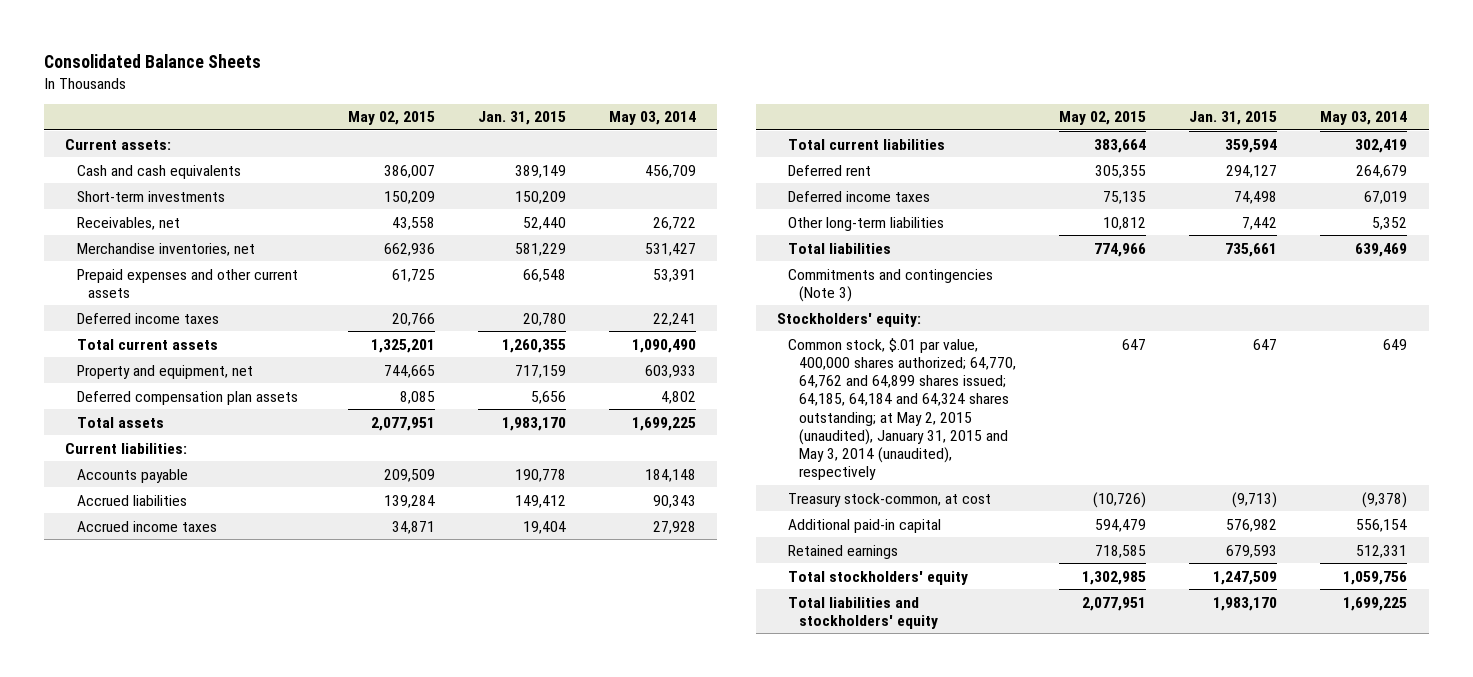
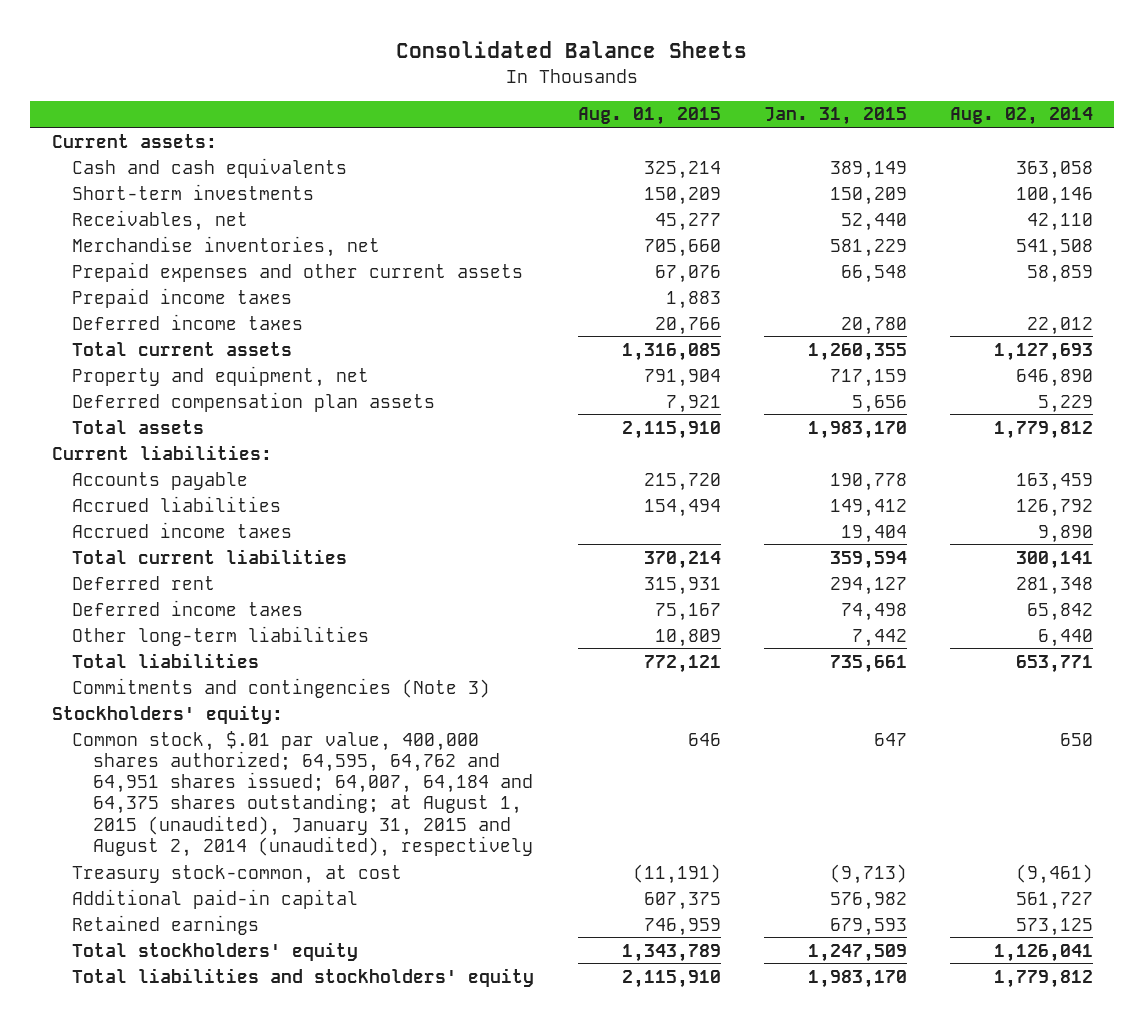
[347,111,435,126] May 02, 2015 -> none
[608,111,696,126] May 03, 2014 -> none
none -> [577,107,721,126] Aug. 01, 2015
none -> [949,107,1093,126] Aug. 02, 2014
none -> [72,287,293,308] Prepaid income taxes
[788,337,1017,481] Common stock, $.01 par value, 400,000 shares authorized; 64,770, 64,762 and 64,899 shares issued; 64,185, 64,184 and 64,324 shares outstanding; at May 2, 2015 (unaudited), January 31, 2015 and May 3, 2014 (unaudited), respectively -> [72,730,534,857] Common stock, $.01 par value, 400,000 shares authorized; 64,595, 64,762 and 64,951 shares issued; 64,007, 64,184 and 64,375 shares outstanding; at August 1, 2015 (unaudited), January 31, 2015 and August 2, 2014 (unaudited), respectively

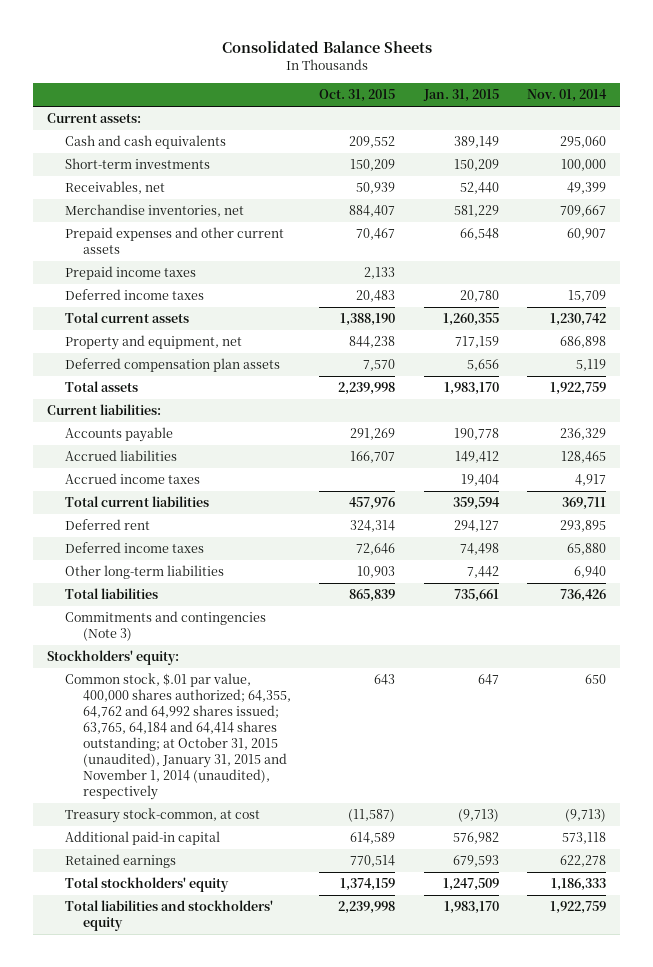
[577,107,721,126] Aug. 01, 2015 -> none
[949,107,1093,126] Aug. 02, 2014 -> none
none -> [319,88,396,102] Oct. 31, 2015
none -> [527,88,608,102] Nov. 01, 2014
[72,730,534,857] Common stock, $.01 par value, 400,000 shares authorized; 64,595, 64,762 and 64,951 shares issued; 64,007, 64,184 and 64,375 shares outstanding; at August 1, 2015 (unaudited), January 31, 2015 and August 2, 2014 (unaudited), respectively -> [65,673,291,800] Common stock, $.01 par value, 400,000 shares authorized; 64,355, 64,762 and 64,992 shares issued; 63,765, 64,184 and 64,414 shares outstanding; at October 31, 2015 (unaudited), January 31, 2015 and November 1, 2014 (unaudited), respectively

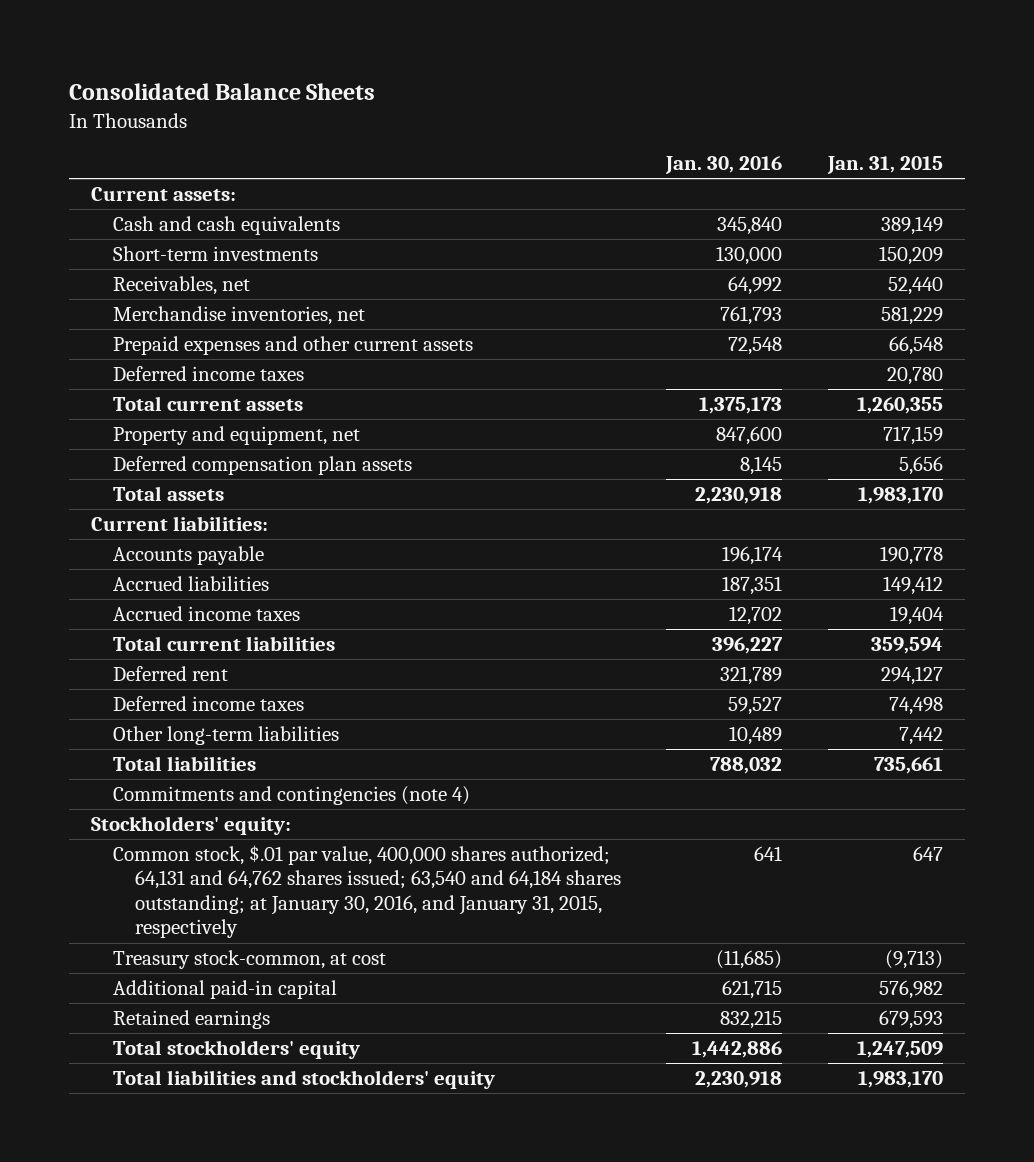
[319,88,396,102] Oct. 31, 2015 -> none
[527,88,608,102] Nov. 01, 2014 -> none
none -> [665,155,783,174] Jan. 30, 2016
[65,266,197,281] Prepaid income taxes -> none
[65,611,267,642] Commitments and contingencies (Note 3) -> [113,786,471,806] Commitments and contingencies (note 4)
[65,673,291,800] Common stock, $.01 par value, 400,000 shares authorized; 64,355, 64,762 and 64,992 shares issued; 63,765, 64,184 and 64,414 shares outstanding; at October 31, 2015 (unaudited), January 31, 2015 and November 1, 2014 (unaudited), respectively -> [113,845,622,939] Common stock, $.01 par value, 400,000 shares authorized; 64,131 and 64,762 shares issued; 63,540 and 64,184 shares outstanding; at January 30, 2016, and January 31, 2015, respectively

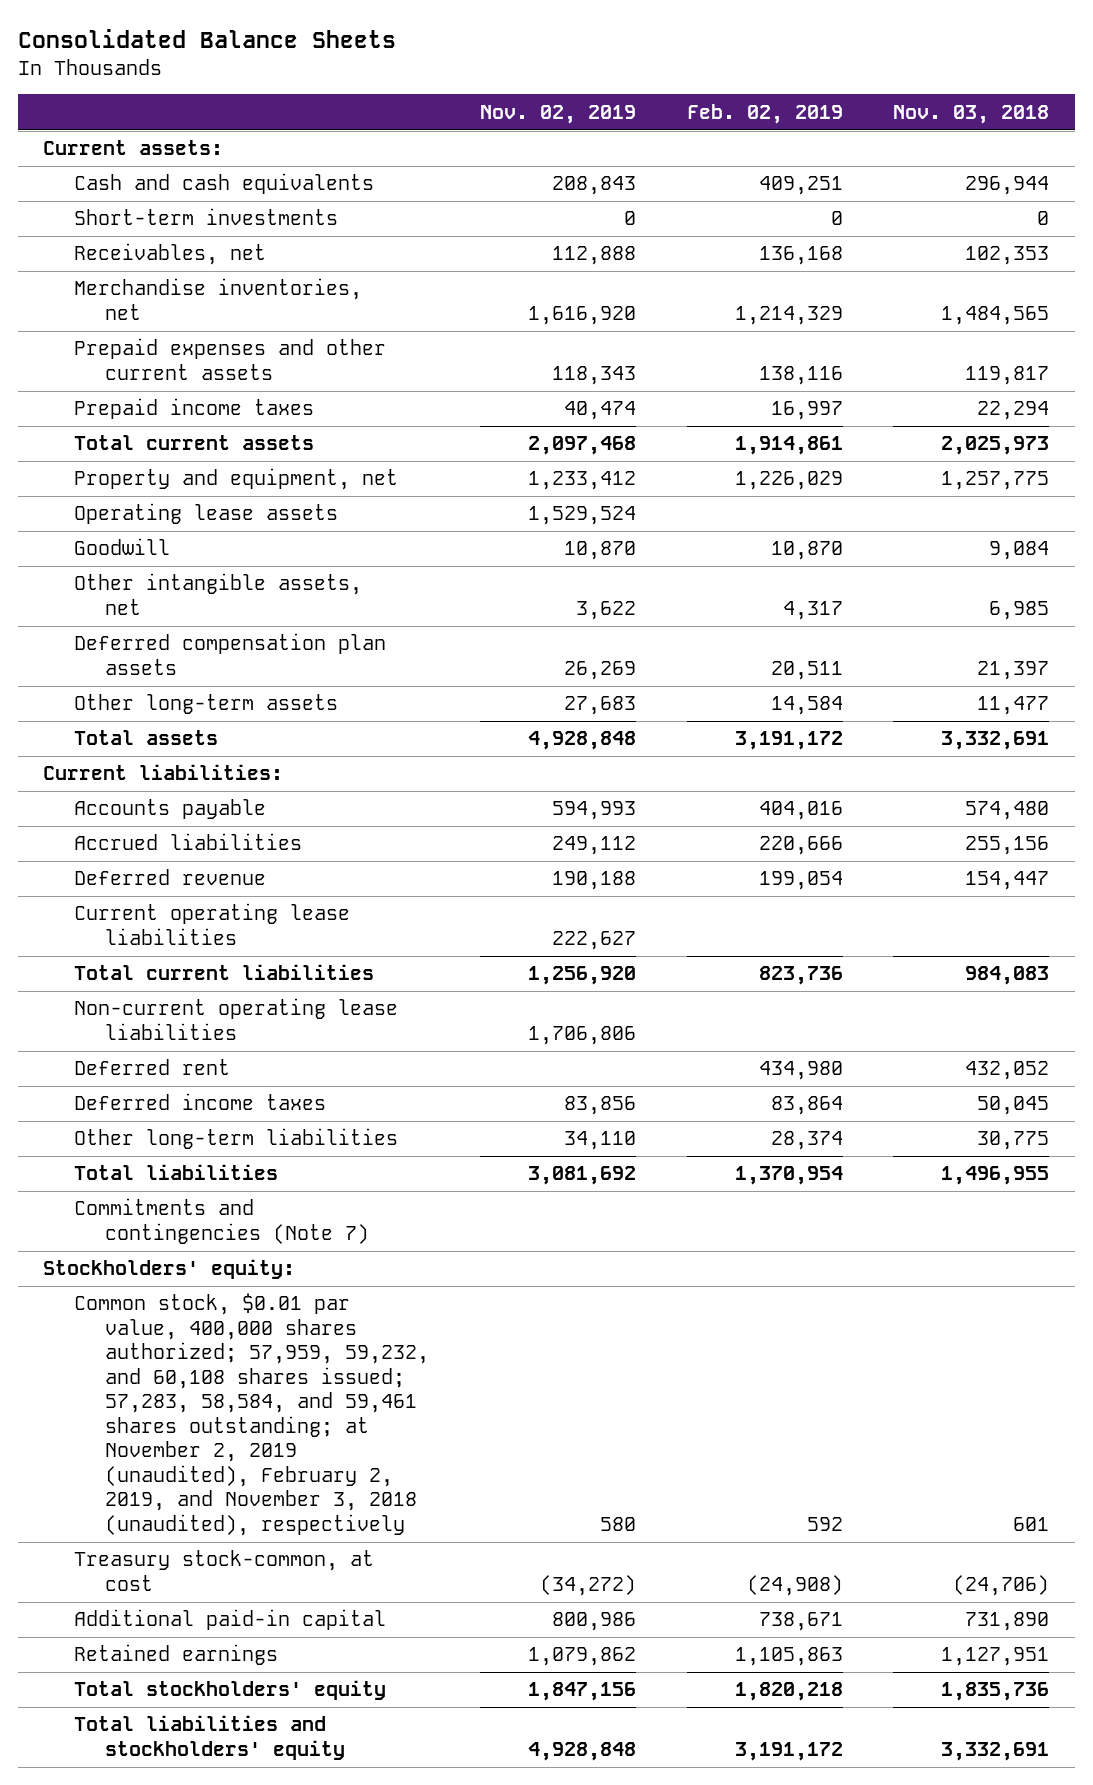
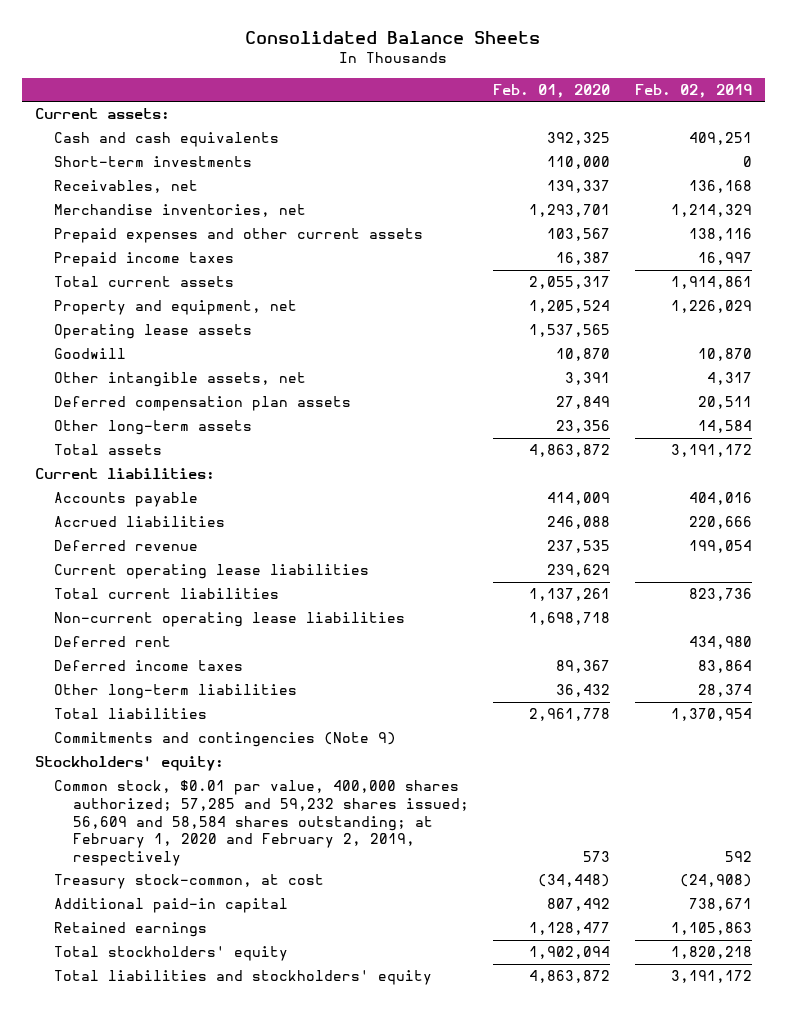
[479,104,636,124] Nov. 02, 2019 -> none
[893,104,1050,124] Nov. 03, 2018 -> none
none -> [493,83,611,98] Feb. 01, 2020
[74,1198,370,1244] Commitments and contingencies (Note 7) -> [53,732,396,748] Commitments and contingencies (Note 9)
[74,1293,430,1537] Common stock, $0.01 par value, 400,000 shares authorized; 57,959, 59,232, and 60,108 shares issued; 57,283, 58,584, and 59,461 shares outstanding; at November 2, 2019 (unaudited), February 2, 2019, and November 3, 2018 (unaudited), respectively -> [53,780,469,866] Common stock, $0.01 par value, 400,000 shares authorized; 57,285 and 59,232 shares issued; 56,609 and 58,584 shares outstanding; at February 1, 2020 and February 2, 2019, respectively

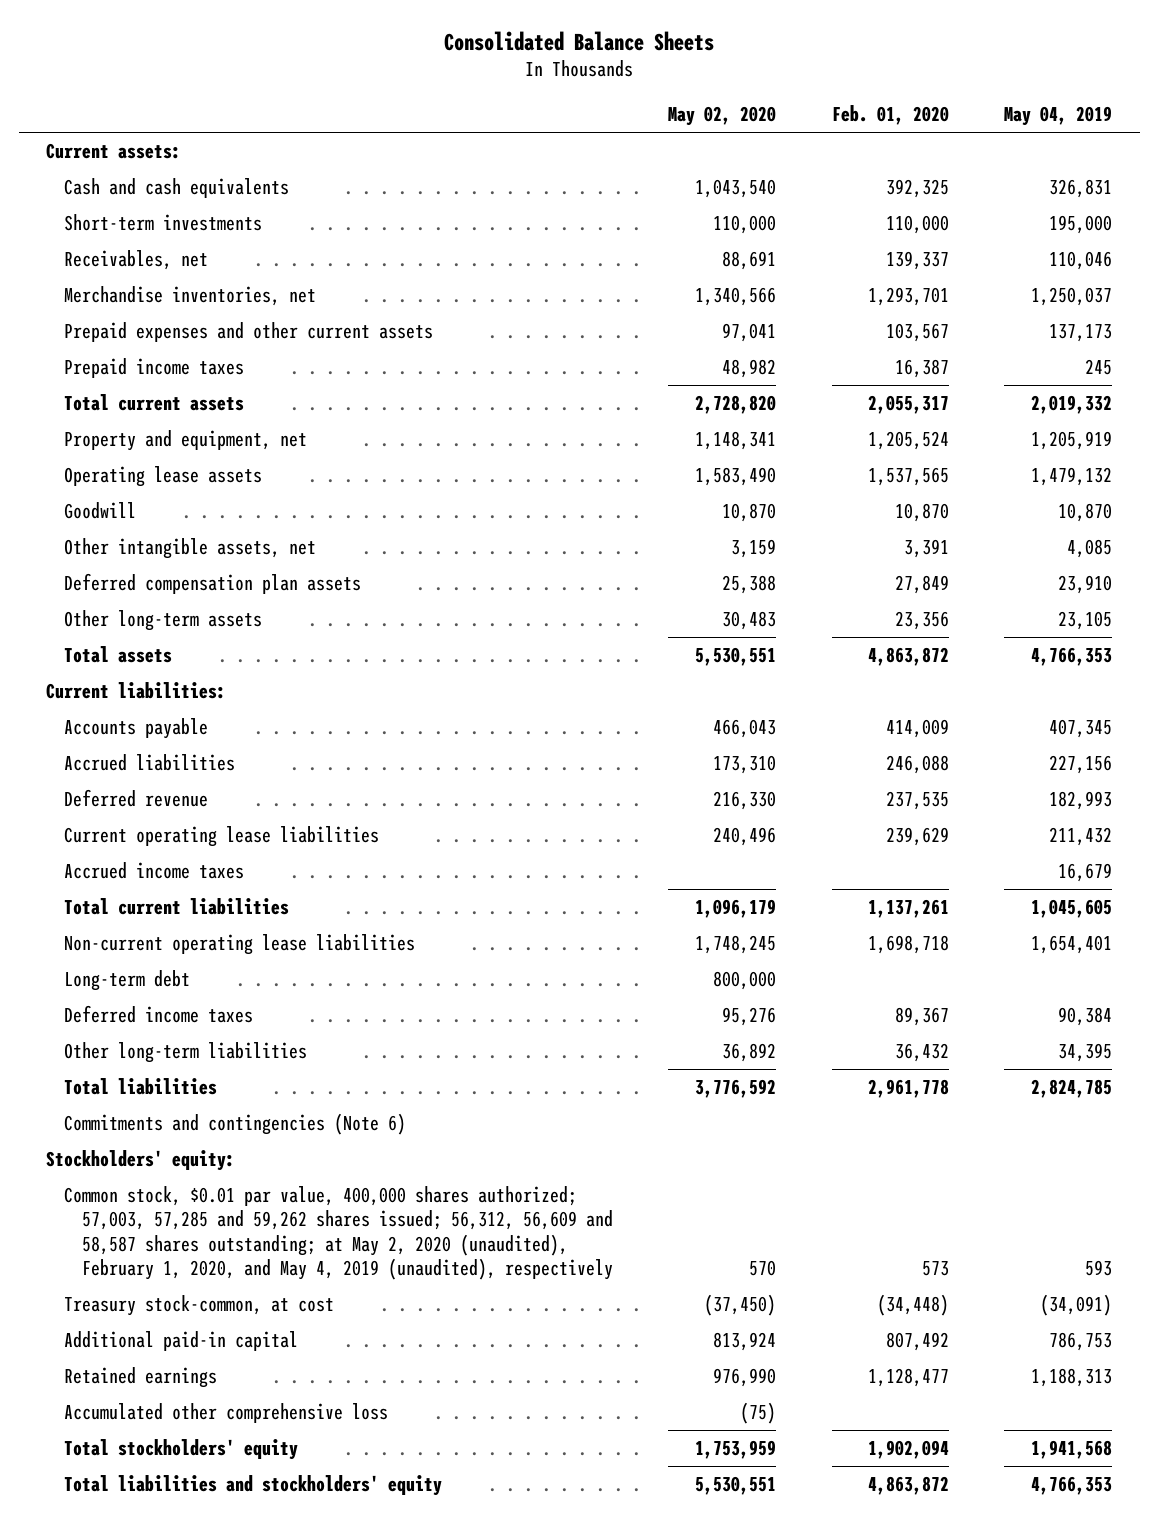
[635,83,753,98] Feb. 02, 2019 -> none
none -> [668,106,777,127] May 02, 2020
none -> [1004,106,1113,127] May 04, 2019
none -> [64,862,245,880] Accrued income taxes
[53,636,171,648] Deferred rent -> none
none -> [64,970,191,992] Long-term debt
[53,732,396,748] Commitments and contingencies (Note 9) -> [64,1113,407,1136] Commitments and contingencies (Note 6)
[53,780,469,866] Common stock, $0.01 par value, 400,000 shares authorized; 57,285 and 59,232 shares issued; 56,609 and 58,584 shares outstanding; at February 1, 2020 and February 2, 2019, respectively -> [64,1186,613,1281] Common stock, $0.01 par value, 400,000 shares authorized; 57,003, 57,285 and 59,262 shares issued; 56,312, 56,609 and 58,587 shares outstanding; at May 2, 2020 (unaudited), February 1, 2020, and May 4, 2019 (unaudited), respectively
none -> [64,1403,389,1424] Accumulated other comprehensive loss

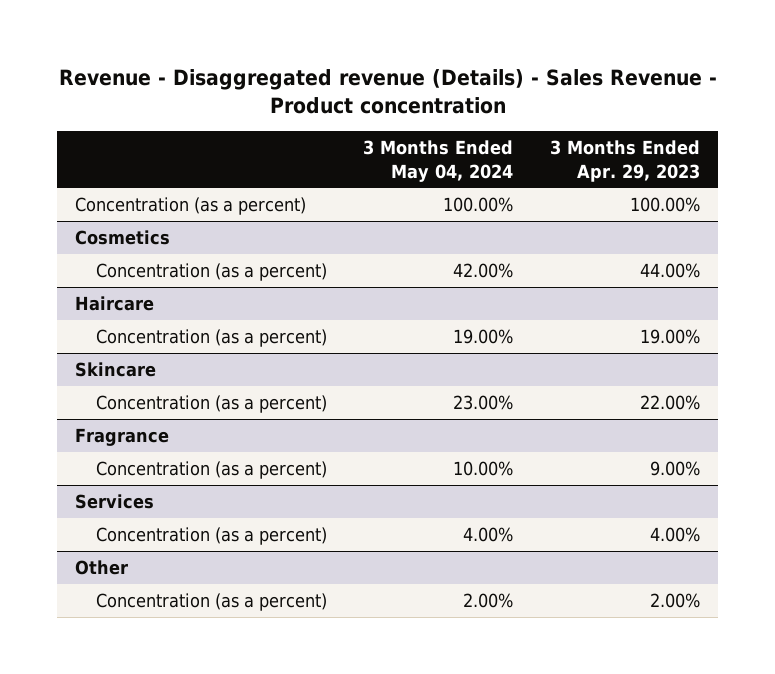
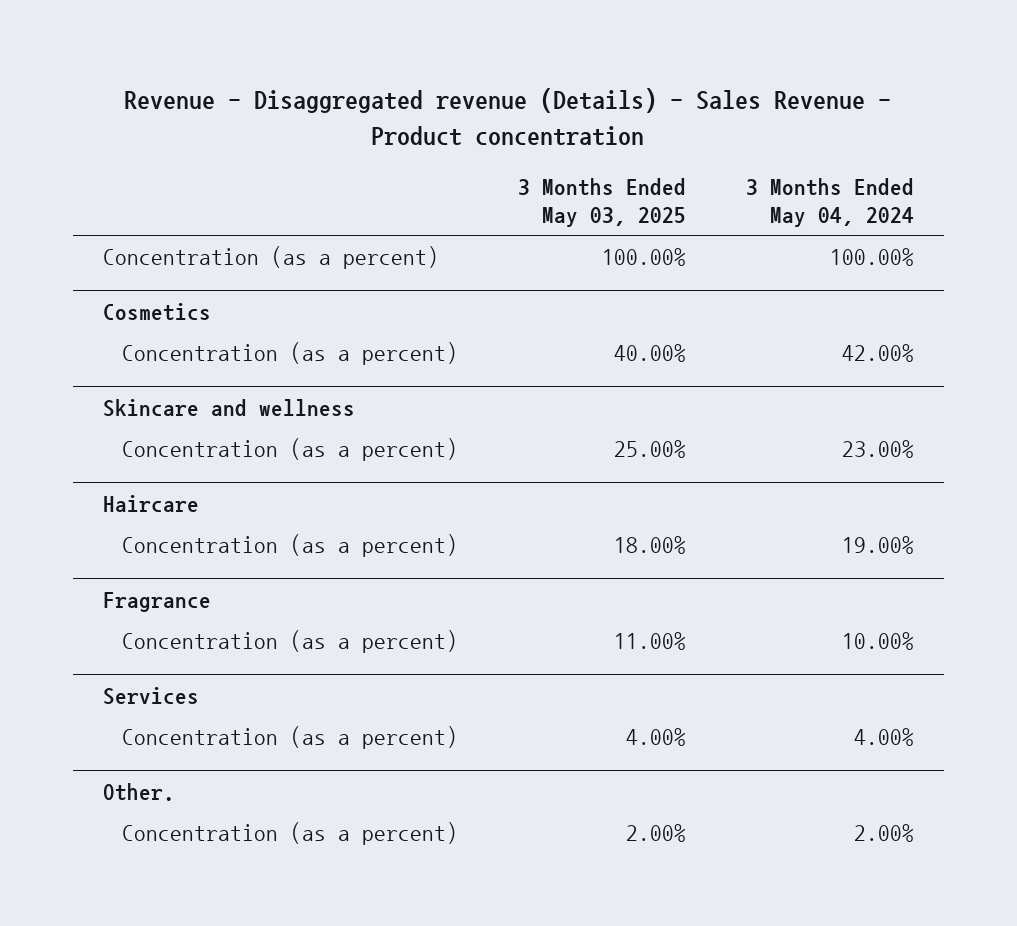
[549,140,700,182] 3 Months Ended Apr. 29, 2023 -> none
none -> [517,178,686,227] 3 Months Ended May 03, 2025
none -> [102,398,355,417] Skincare and wellness
none -> [121,437,458,461] Concentration (as a percent)
[75,361,157,377] Skincare -> none
[96,394,328,413] Concentration (as a percent) -> none
[75,559,129,575] Other -> [102,782,175,801] Other.

